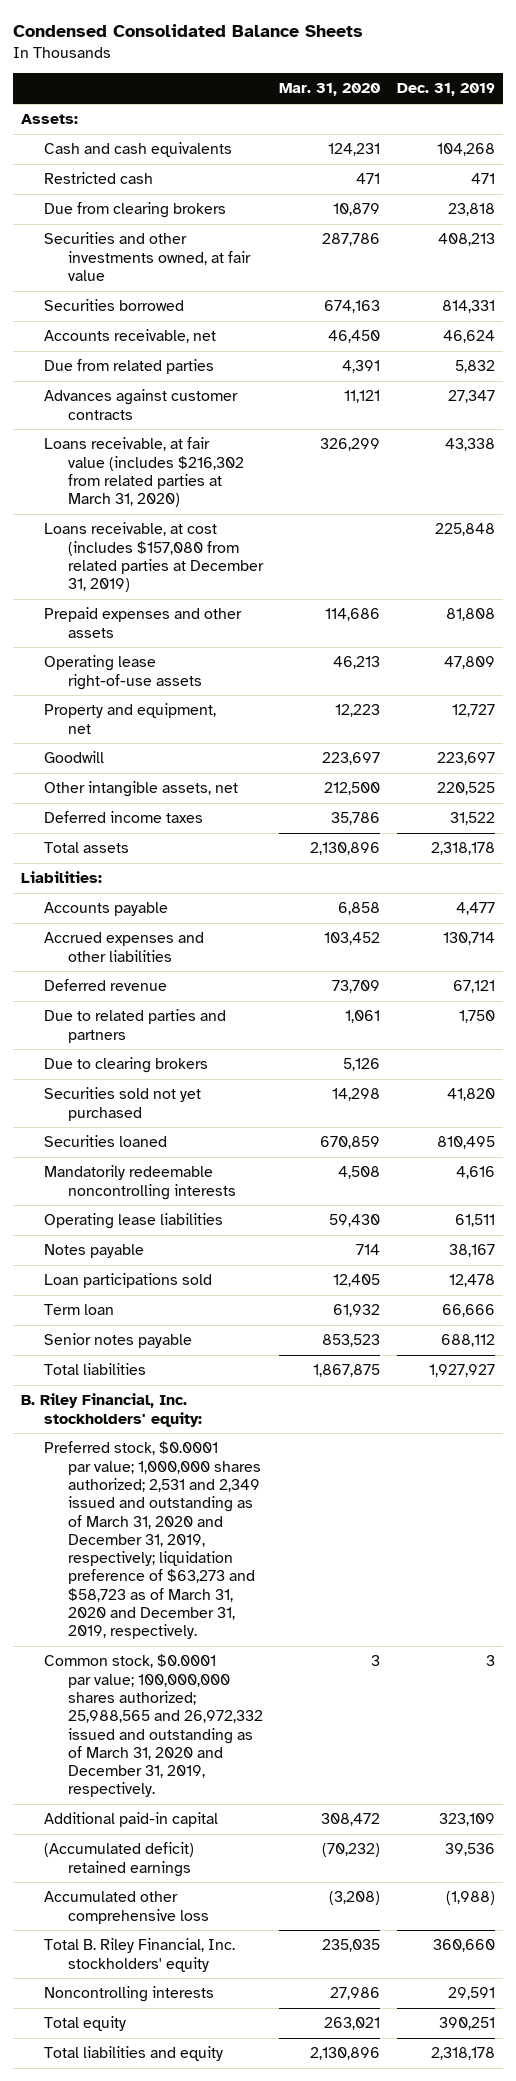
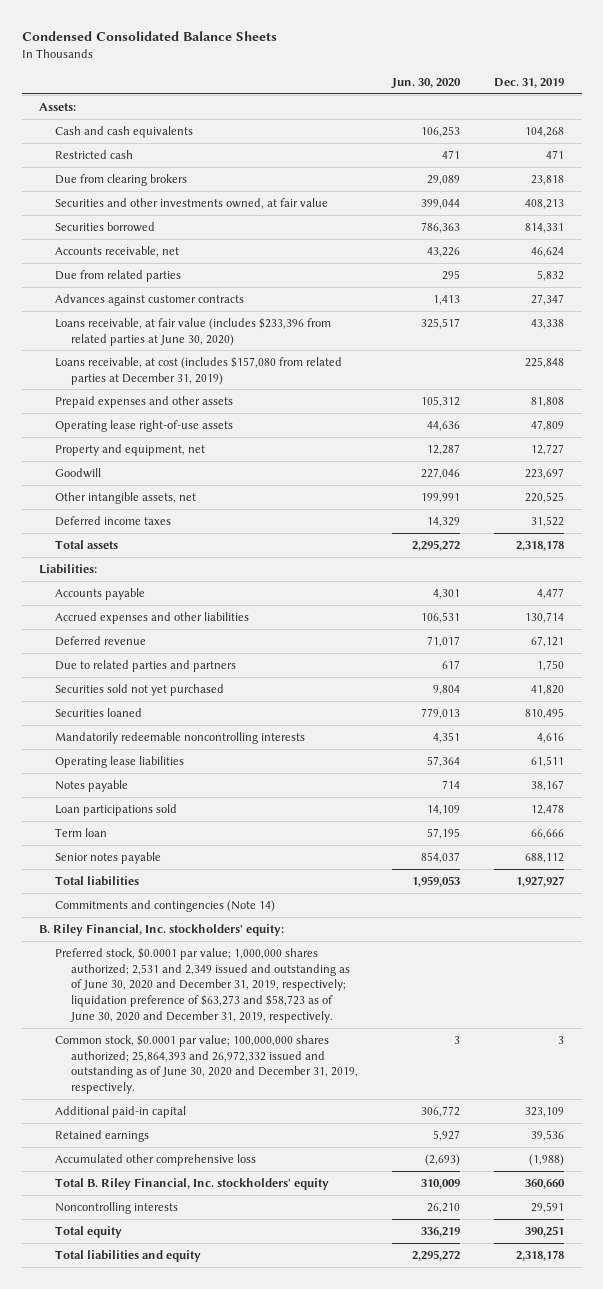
[279,83,381,97] Mar. 31, 2020 -> none
none -> [391,77,462,89] Jun. 30, 2020
[44,437,244,508] Loans receivable, at fair value (includes $216,302 from related parties at March 31, 2020) -> [54,317,331,346] Loans receivable, at fair value (includes $233,396 from related parties at June 30, 2020)
[44,1057,209,1074] Due to clearing brokers -> none
none -> [54,899,275,912] Commitments and contingencies (Note 14)
[44,1441,261,1640] Preferred stock, $0.0001 par value; 1,000,000 shares authorized; 2,531 and 2,349 issued and outstanding as of March 31, 2020 and December 31, 2019, respectively; liquidation preference of $63,273 and $58,723 as of March 31, 2020 and December 31, 2019, respectively. -> [54,947,351,1024] Preferred stock, $0.0001 par value; 1,000,000 shares authorized; 2,531 and 2,349 issued and outstanding as of June 30, 2020 and December 31, 2019, respectively; liquidation preference of $63,273 and $58,723 as of June 30, 2020 and December 31, 2019, respectively.
[44,1654,263,1798] Common stock, $0.0001 par value; 100,000,000 shares authorized; 25,988,565 and 26,972,332 issued and outstanding as of March 31, 2020 and December 31, 2019, respectively. -> [54,1034,359,1095] Common stock, $0.0001 par value; 100,000,000 shares authorized; 25,864,393 and 26,972,332 issued and outstanding as of June 30, 2020 and December 31, 2019, respectively.
[44,1842,195,1877] (Accumulated deficit) retained earnings -> [54,1129,149,1142] Retained earnings

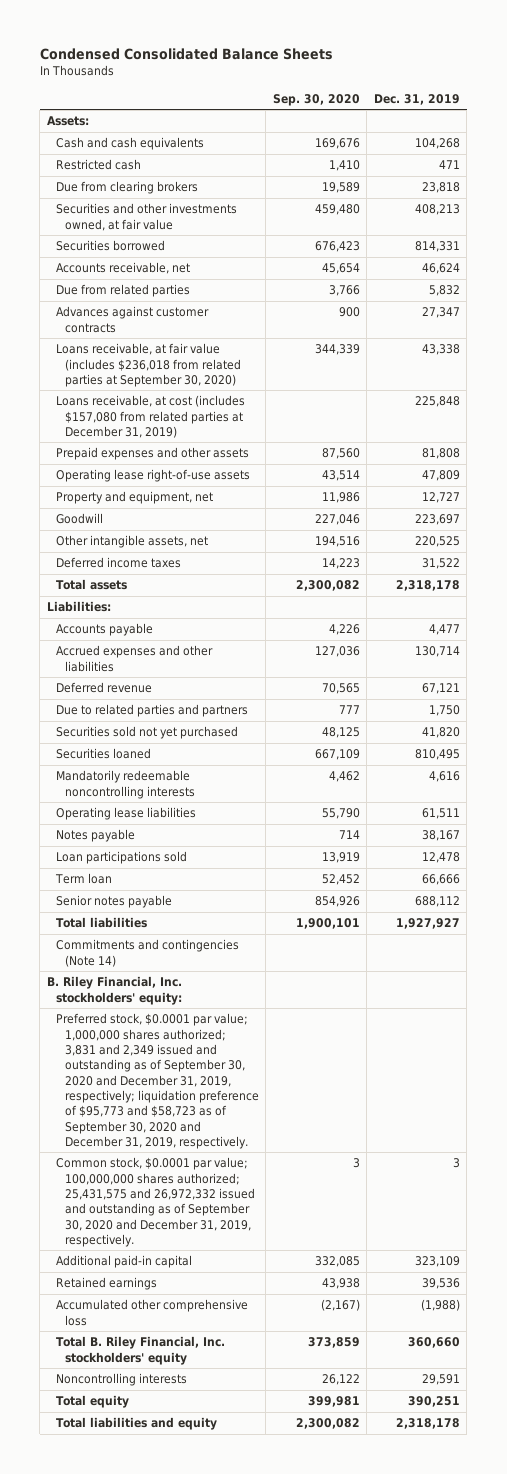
[391,77,462,89] Jun. 30, 2020 -> none
none -> [272,93,360,106] Sep. 30, 2020
[54,317,331,346] Loans receivable, at fair value (includes $233,396 from related parties at June 30, 2020) -> [55,343,241,387] Loans receivable, at fair value (includes $236,018 from related parties at September 30, 2020)
[54,947,351,1024] Preferred stock, $0.0001 par value; 1,000,000 shares authorized; 2,531 and 2,349 issued and outstanding as of June 30, 2020 and December 31, 2019, respectively; liquidation preference of $63,273 and $58,723 as of June 30, 2020 and December 31, 2019, respectively. -> [55,1013,259,1150] Preferred stock, $0.0001 par value; 1,000,000 shares authorized; 3,831 and 2,349 issued and outstanding as of September 30, 2020 and December 31, 2019, respectively; liquidation preference of $95,773 and $58,723 as of September 30, 2020 and December 31, 2019, respectively.
[54,1034,359,1095] Common stock, $0.0001 par value; 100,000,000 shares authorized; 25,864,393 and 26,972,332 issued and outstanding as of June 30, 2020 and December 31, 2019, respectively. -> [55,1157,255,1248] Common stock, $0.0001 par value; 100,000,000 shares authorized; 25,431,575 and 26,972,332 issued and outstanding as of September 30, 2020 and December 31, 2019, respectively.

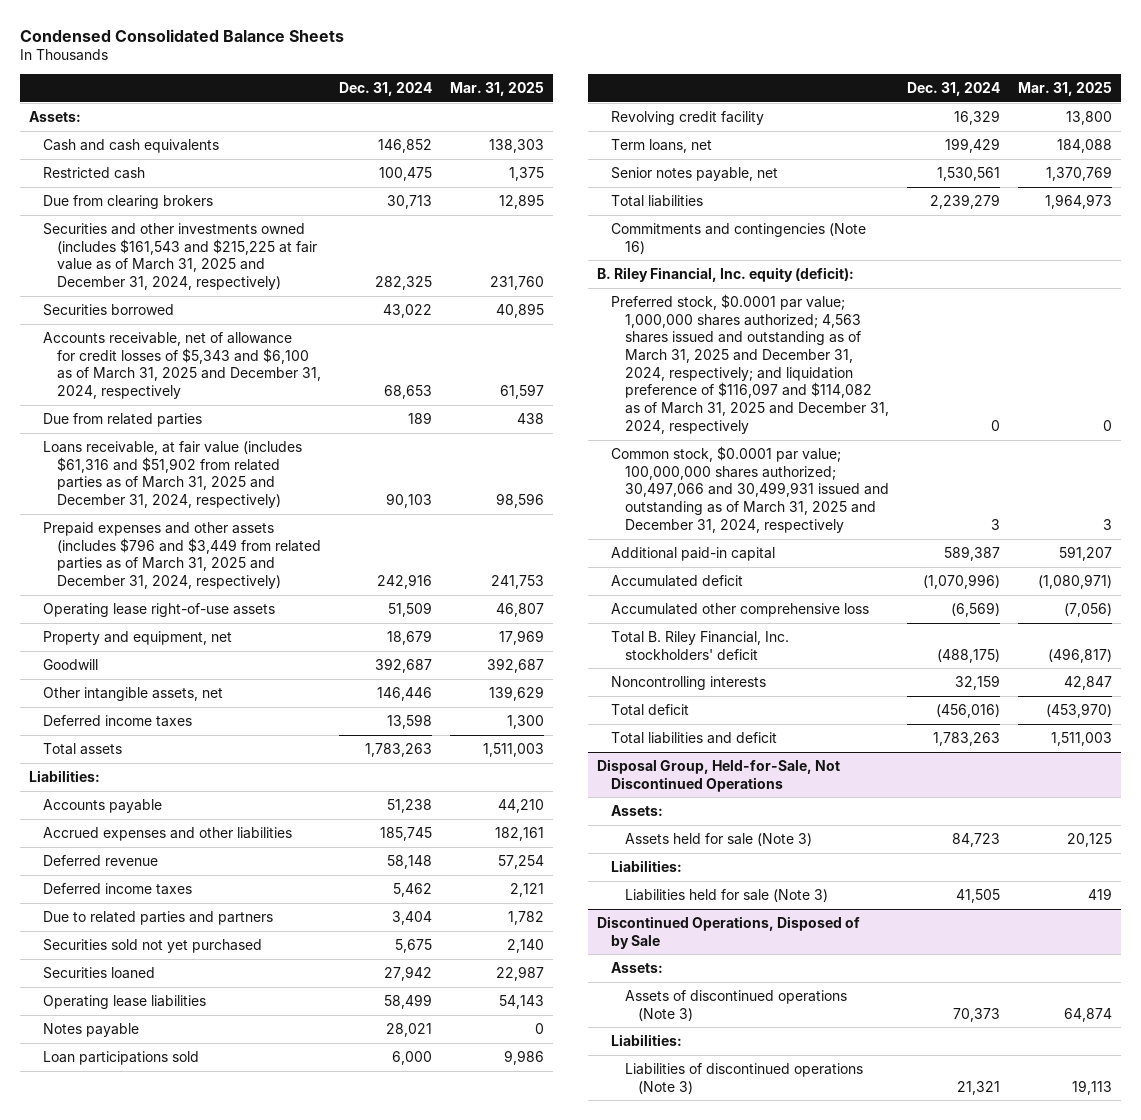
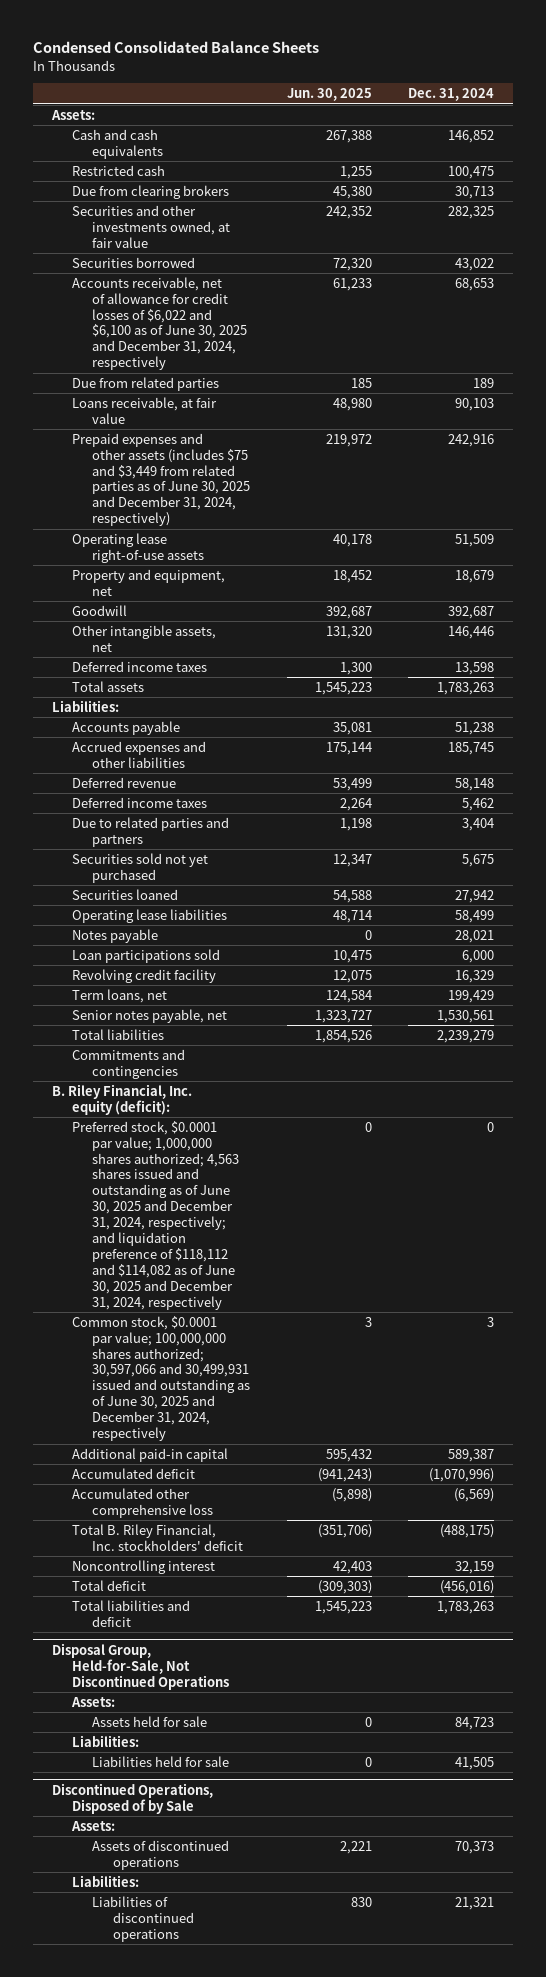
[450,82,545,97] Mar. 31, 2025 -> none
none -> [286,88,372,102] Jun. 30, 2025
[43,222,317,290] Securities and other investments owned (includes $161,543 and $215,225 at fair value as of March 31, 2025 and December 31, 2024, respectively) -> [71,204,231,248] Securities and other investments owned, at fair value
[43,331,321,399] Accounts receivable, net of allowance for credit losses of $5,343 and $6,100 as of March 31, 2025 and December 31, 2024, respectively -> [71,276,248,371] Accounts receivable, net of allowance for credit losses of $6,022 and $6,100 as of June 30, 2025 and December 31, 2024, respectively
[43,440,303,508] Loans receivable, at fair value (includes $61,316 and $51,902 from related parties as of March 31, 2025 and December 31, 2024, respectively) -> [71,396,217,424] Loans receivable, at fair value
[43,521,321,589] Prepaid expenses and other assets (includes $796 and $3,449 from related parties as of March 31, 2025 and December 31, 2024, respectively) -> [71,432,251,527] Prepaid expenses and other assets (includes $75 and $3,449 from related parties as of June 30, 2025 and December 31, 2024, respectively)
[610,222,866,254] Commitments and contingencies (Note 16) -> [71,1048,185,1079] Commitments and contingencies
[610,293,889,434] Preferred stock, $0.0001 par value; 1,000,000 shares authorized; 4,563 shares issued and outstanding as of March 31, 2025 and December 31, 2024, respectively; and liquidation preference of $116,097 and $114,082 as of March 31, 2025 and December 31, 2024, respectively -> [71,1120,240,1310] Preferred stock, $0.0001 par value; 1,000,000 shares authorized; 4,563 shares issued and outstanding as of June 30, 2025 and December 31, 2024, respectively; and liquidation preference of $118,112 and $114,082 as of June 30, 2025 and December 31, 2024, respectively
[610,445,889,533] Common stock, $0.0001 par value; 100,000,000 shares authorized; 30,497,066 and 30,499,931 issued and outstanding as of March 31, 2025 and December 31, 2024, respectively -> [71,1315,251,1442] Common stock, $0.0001 par value; 100,000,000 shares authorized; 30,597,066 and 30,499,931 issued and outstanding as of June 30, 2025 and December 31, 2024, respectively
[610,675,766,690] Noncontrolling interests -> [71,1559,215,1574] Noncontrolling interest
[624,832,812,846] Assets held for sale (Note 3) -> [92,1715,208,1727] Assets held for sale
[624,888,828,902] Liabilities held for sale (Note 3) -> [92,1755,230,1767] Liabilities held for sale
[624,989,847,1021] Assets of discontinued operations (Note 3) -> [92,1839,230,1870] Assets of discontinued operations
[624,1062,863,1094] Liabilities of discontinued operations (Note 3) -> [92,1895,194,1942] Liabilities of discontinued operations

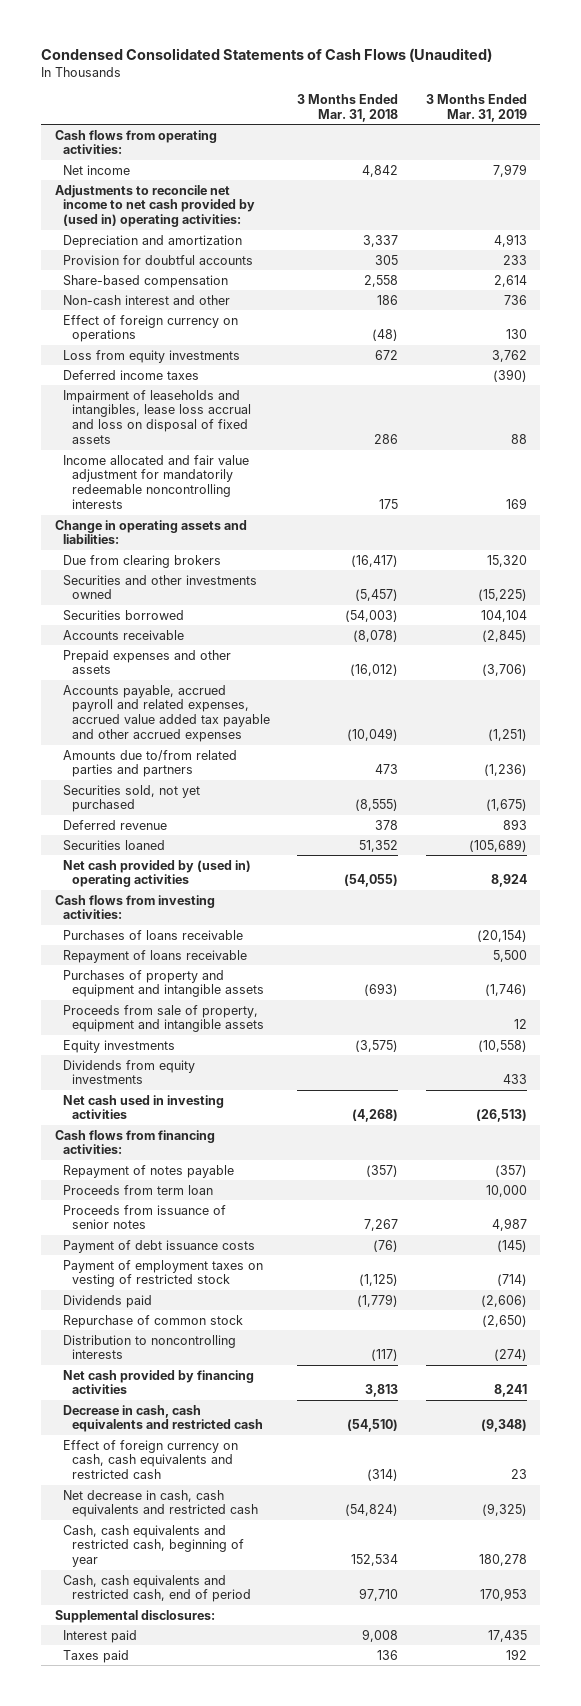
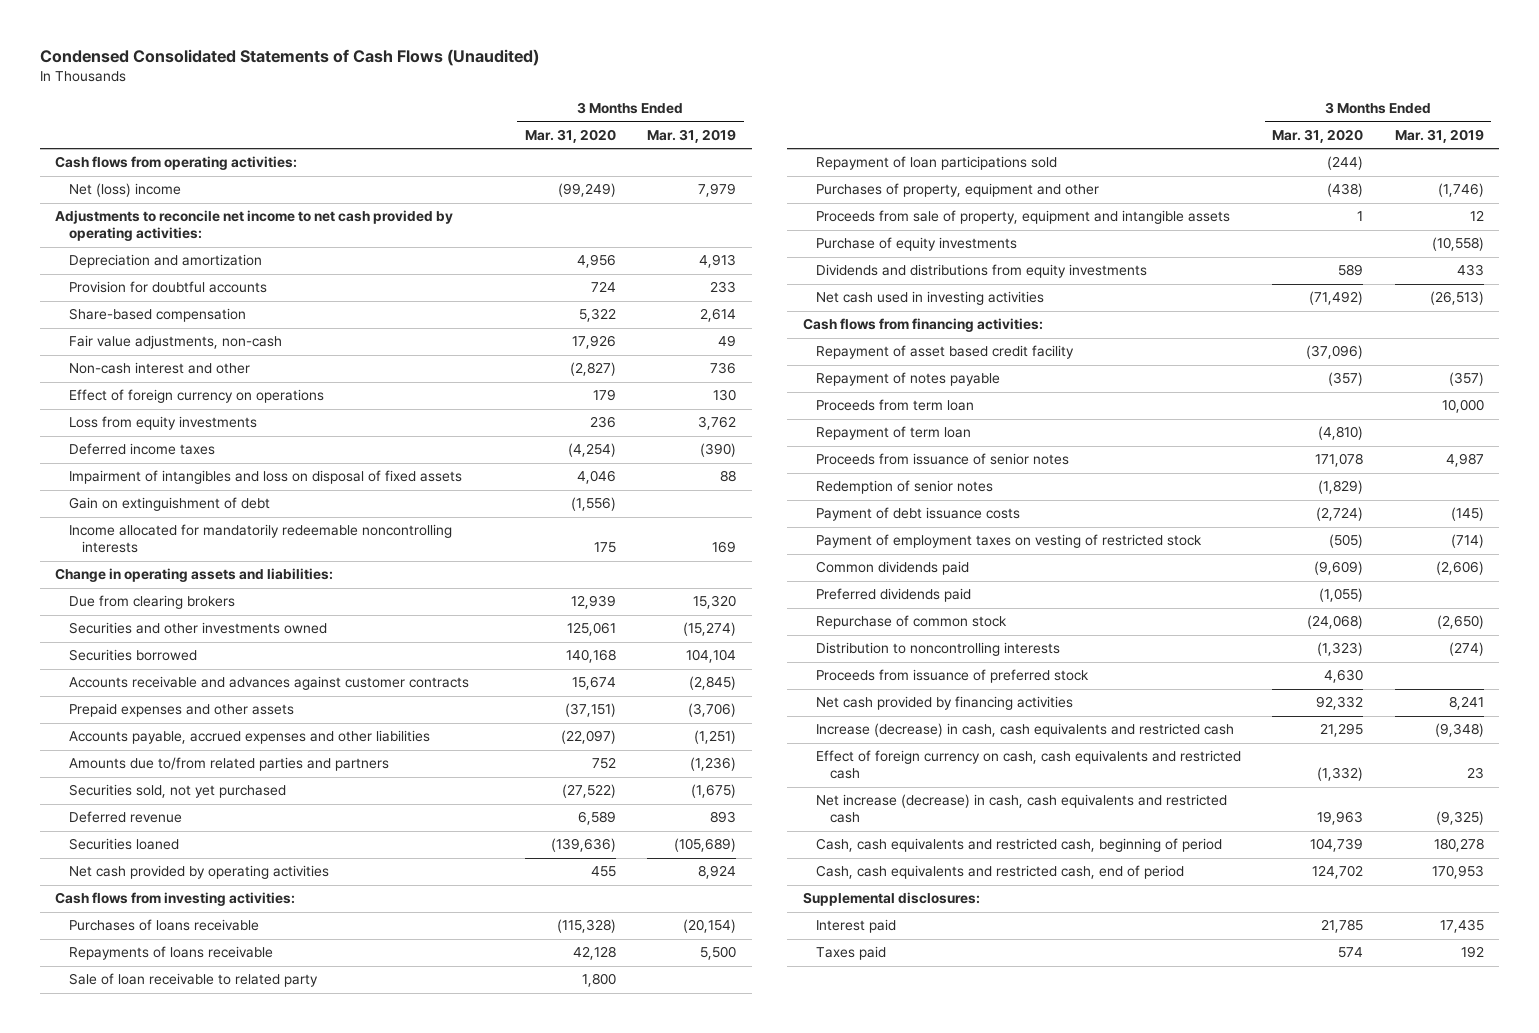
[297,93,399,122] 3 Months Ended Mar. 31, 2018 -> none
none -> [524,129,616,144] Mar. 31, 2020
[63,164,131,175] Net income -> [68,183,181,198] Net (loss) income
[54,184,256,228] Adjustments to reconcile net income to net cash provided by (used in) operating activities: -> [55,210,454,242] Adjustments to reconcile net income to net cash provided by operating activities:
none -> [68,335,282,350] Fair value adjustments, non-cash
[63,389,252,444] Impairment of leaseholds and intangibles, lease loss accrual and loss on disposal of fixed assets -> [68,470,462,485] Impairment of intangibles and loss on disposal of fixed assets
none -> [68,497,270,512] Gain on extinguishment of debt
[63,454,250,509] Income allocated and fair value adjustment for mandatorily redeemable noncontrolling interests -> [68,524,452,554] Income allocated for mandatorily redeemable noncontrolling interests
[477,589,527,602] (15,225) -> [683,622,737,637] (15,274)
[63,629,185,640] Accounts receivable -> [68,676,469,691] Accounts receivable and advances against customer contracts
[63,684,271,742] Accounts payable, accrued payroll and related expenses, accrued value added tax payable and other accrued expenses -> [68,730,430,745] Accounts payable, accrued expenses and other liabilities
[63,859,252,888] Net cash provided by (used in) operating activities -> [68,865,329,880] Net cash provided by operating activities
[63,949,248,963] Repayment of loans receivable -> [68,946,273,961] Repayments of loans receivable
none -> [68,973,318,988] Sale of loan receivable to related party
none -> [816,156,1058,171] Repayment of loan participations sold
[63,969,265,998] Purchases of property and equipment and intangible assets -> [816,183,1100,198] Purchases of property, equipment and other
[63,1039,176,1053] Equity investments -> [816,237,1018,252] Purchase of equity investments
[63,1059,196,1085] Dividends from equity investments -> [816,264,1148,279] Dividends and distributions from equity investments
none -> [816,345,1075,360] Repayment of asset based credit facility
none -> [816,426,972,441] Repayment of term loan
none -> [816,480,994,495] Redemption of senior notes
[63,1294,153,1308] Dividends paid -> [816,561,970,576] Common dividends paid
none -> [816,588,972,603] Preferred dividends paid
none -> [816,669,1090,684] Proceeds from issuance of preferred stock
[63,1404,264,1433] Decrease in cash, cash equivalents and restricted cash -> [816,723,1235,738] Increase (decrease) in cash, cash equivalents and restricted cash
[63,1489,259,1518] Net decrease in cash, cash equivalents and restricted cash -> [816,794,1228,824] Net increase (decrease) in cash, cash equivalents and restricted cash
[63,1524,245,1568] Cash, cash equivalents and restricted cash, beginning of year -> [816,838,1223,853] Cash, cash equivalents and restricted cash, beginning of period

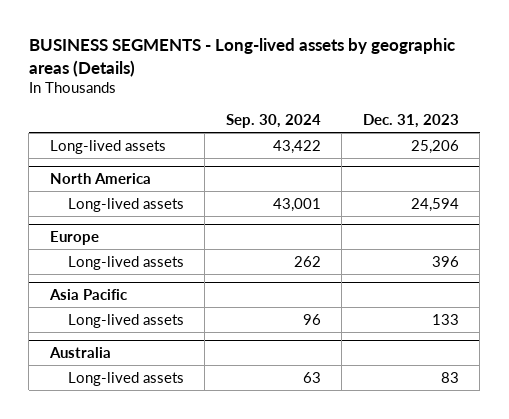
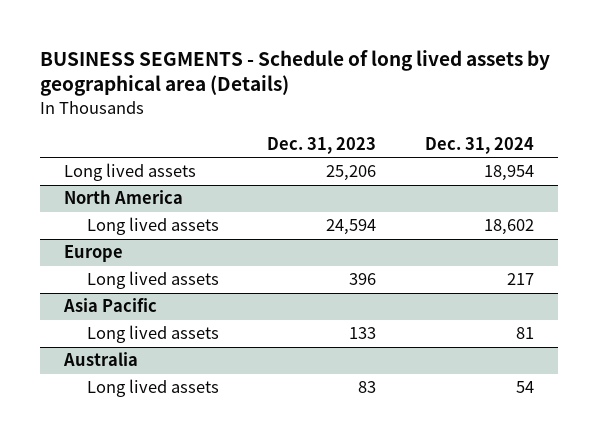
[28,38,455,77] BUSINESS SEGMENTS - Long-lived assets by geographic areas (Details) -> [40,49,551,97] BUSINESS SEGMENTS - Schedule of long lived assets by geographical area (Details)
[225,114,321,129] Sep. 30, 2024 -> none
none -> [424,136,534,154] Dec. 31, 2024
[49,139,166,154] Long-lived assets -> [64,163,197,182] Long lived assets
[67,197,184,212] Long-lived assets -> [86,217,219,236] Long lived assets
[67,255,184,270] Long-lived assets -> [86,271,219,290] Long lived assets
[67,313,184,328] Long-lived assets -> [86,325,219,344] Long lived assets
[67,371,184,386] Long-lived assets -> [86,379,219,398] Long lived assets

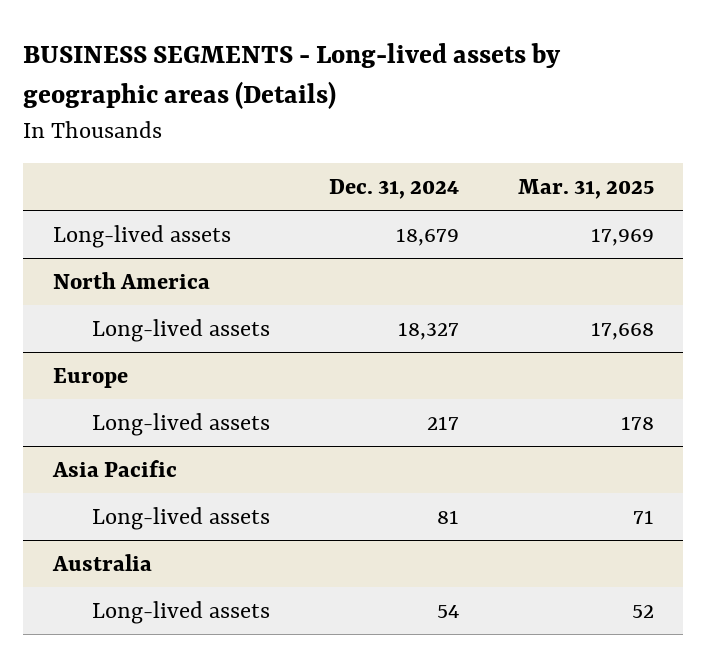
[40,49,551,97] BUSINESS SEGMENTS - Schedule of long lived assets by geographical area (Details) -> [23,43,562,110] BUSINESS SEGMENTS - Long-lived assets by geographic areas (Details)
[267,136,377,154] Dec. 31, 2023 -> none
none -> [517,179,654,200] Mar. 31, 2025
[64,163,197,182] Long lived assets -> [52,224,231,248] Long-lived assets
[483,165,534,182] 18,954 -> [396,227,460,246] 18,679
[86,217,219,236] Long lived assets -> [92,318,271,342] Long-lived assets
[483,219,534,236] 18,602 -> [398,321,460,340] 18,327
[86,271,219,290] Long lived assets -> [92,412,271,436] Long-lived assets
[86,325,219,344] Long lived assets -> [92,506,271,530] Long-lived assets
[86,379,219,398] Long lived assets -> [92,600,271,624] Long-lived assets

